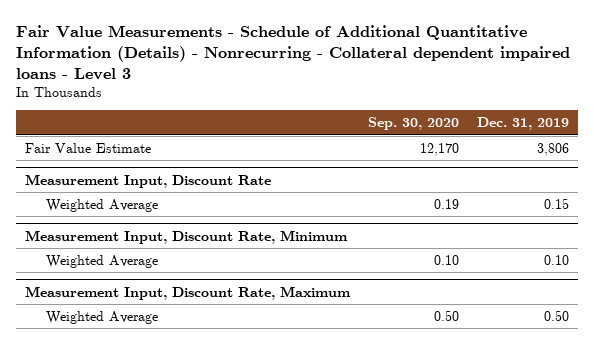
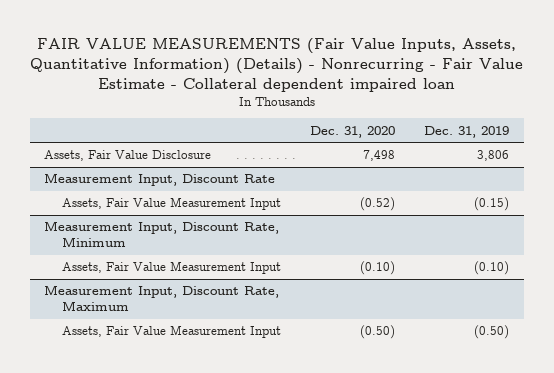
[16,25,571,80] Fair Value Measurements - Schedule of Additional Quantitative Information (Details) - Nonrecurring - Collateral dependent impaired loans - Level 3 -> [29,38,523,92] FAIR VALUE MEASUREMENTS (Fair Value Inputs, Assets, Quantitative Information) (Details) - Nonrecurring - Fair Value Estimate - Collateral dependent impaired loan
[367,117,459,131] Sep. 30, 2020 -> none
none -> [310,125,396,138] Dec. 31, 2020
[25,142,152,153] Fair Value Estimate -> [44,150,212,162] Assets, Fair Value Disclosure
[45,198,158,212] Weighted Average -> none
none -> [62,197,282,211] Assets, Fair Value Measurement Input
[45,254,158,268] Weighted Average -> none
none -> [62,261,282,275] Assets, Fair Value Measurement Input
[45,310,158,324] Weighted Average -> none
none -> [62,325,282,339] Assets, Fair Value Measurement Input

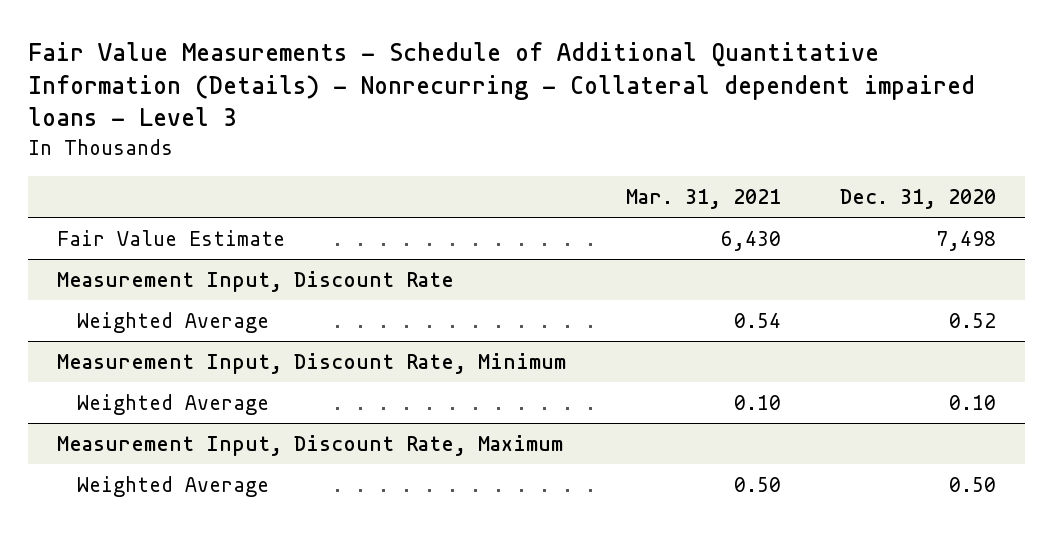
[29,38,523,92] FAIR VALUE MEASUREMENTS (Fair Value Inputs, Assets, Quantitative Information) (Details) - Nonrecurring - Fair Value Estimate - Collateral dependent impaired loan -> [27,41,975,127] Fair Value Measurements - Schedule of Additional Quantitative Information (Details) - Nonrecurring - Collateral dependent impaired loans - Level 3
[424,125,510,138] Dec. 31, 2019 -> none
none -> [625,188,781,209] Mar. 31, 2021
[44,150,212,162] Assets, Fair Value Disclosure -> [57,229,286,246] Fair Value Estimate
[62,197,282,211] Assets, Fair Value Measurement Input -> none
none -> [77,311,270,333] Weighted Average
[62,261,282,275] Assets, Fair Value Measurement Input -> none
none -> [77,393,270,415] Weighted Average
[62,325,282,339] Assets, Fair Value Measurement Input -> none
none -> [77,475,270,497] Weighted Average

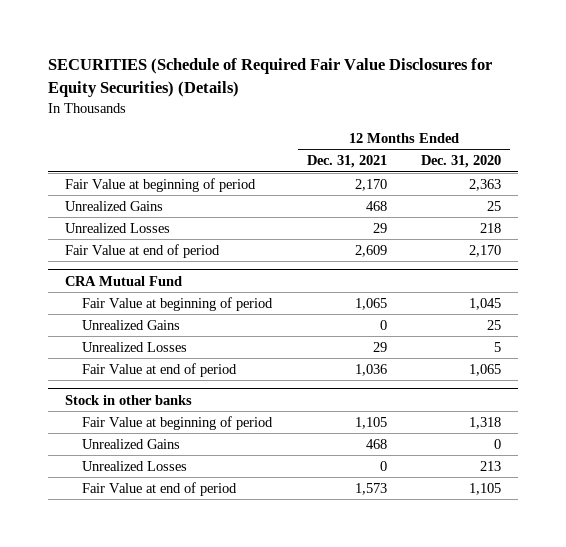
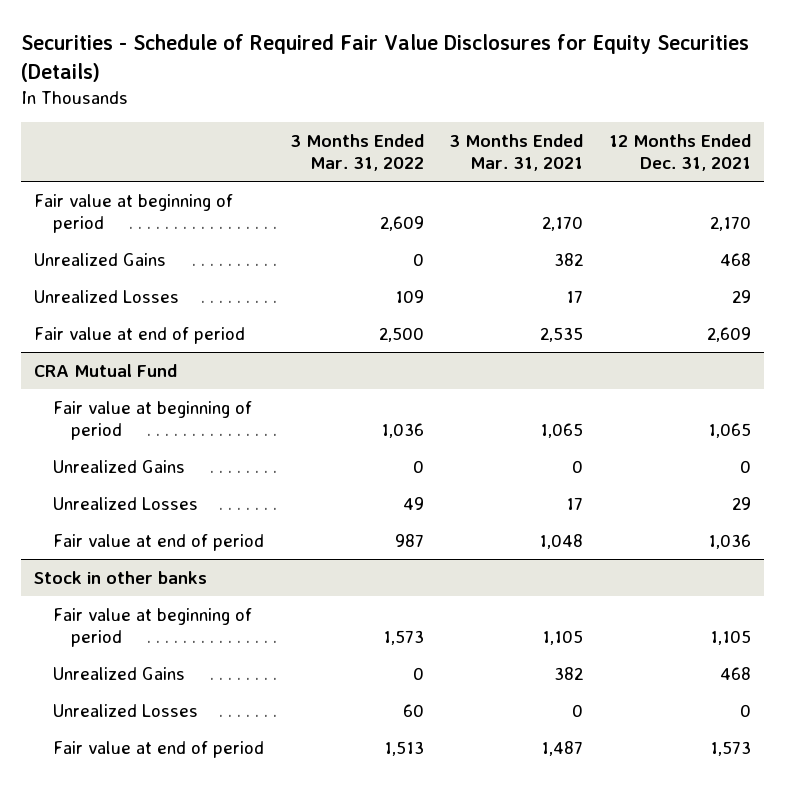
[47,58,492,97] SECURITIES (Schedule of Required Fair Value Disclosures for Equity Securities) (Details) -> [21,34,750,82] Securities - Schedule of Required Fair Value Disclosures for Equity Securities (Details)
[420,155,501,169] Dec. 31, 2020 -> none
none -> [289,133,424,172] 3 Months Ended Mar. 31, 2022
none -> [449,133,584,172] 3 Months Ended Mar. 31, 2021
[65,177,257,192] Fair Value at beginning of period -> [34,193,234,234] Fair value at beginning of period
[65,243,221,258] Fair Value at end of period -> [34,326,246,344] Fair value at end of period
[82,296,274,311] Fair Value at beginning of period -> [52,400,252,441] Fair value at beginning of period
[82,362,238,377] Fair Value at end of period -> [52,533,264,551] Fair value at end of period
[82,415,274,430] Fair Value at beginning of period -> [52,607,252,648] Fair value at beginning of period
[82,481,238,496] Fair Value at end of period -> [52,740,264,758] Fair value at end of period

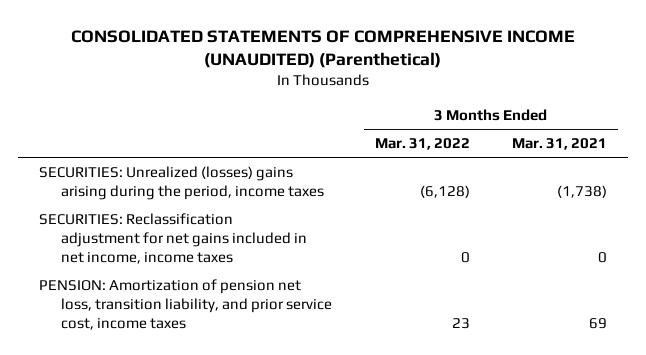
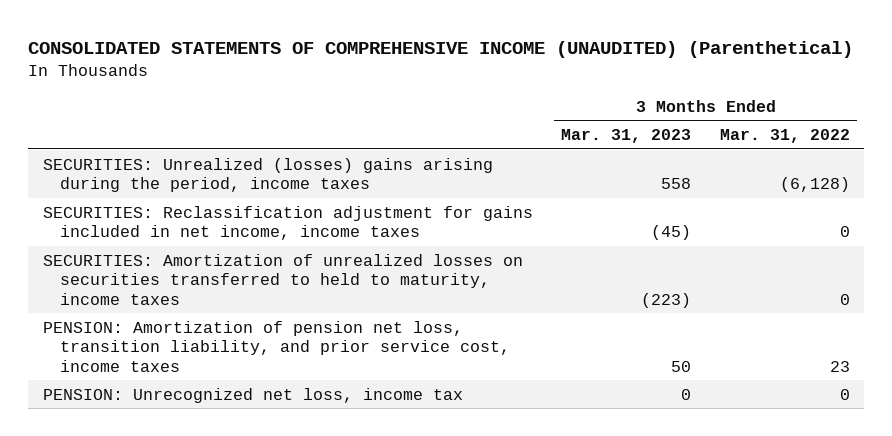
[511,138,607,151] Mar. 31, 2021 -> none
none -> [561,129,692,144] Mar. 31, 2023
[39,213,308,265] SECURITIES: Reclassification adjustment for net gains included in net income, income taxes -> [42,205,533,241] SECURITIES: Reclassification adjustment for gains included in net income, income taxes
none -> [42,253,523,305] SECURITIES: Amortization of unrealized losses on securities transferred to held to maturity, income taxes
none -> [42,387,463,403] PENSION: Unrecognized net loss, income tax

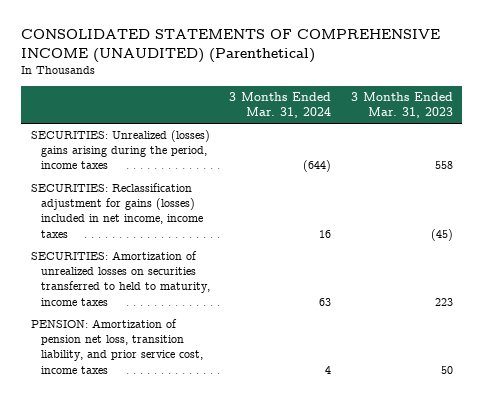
[719,129,850,144] Mar. 31, 2022 -> none
none -> [229,91,332,119] 3 Months Ended Mar. 31, 2024
[42,205,533,241] SECURITIES: Reclassification adjustment for gains included in net income, income taxes -> [30,183,204,238] SECURITIES: Reclassification adjustment for gains (losses) included in net income, income taxes
[641,292,692,308] (223) -> [434,297,453,306] 223
[42,387,463,403] PENSION: Unrecognized net loss, income tax -> none

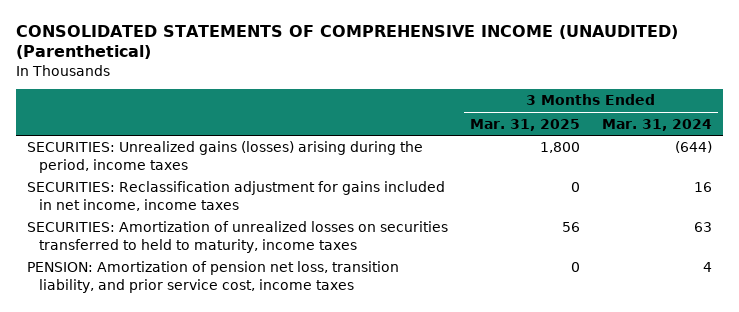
[350,91,453,119] 3 Months Ended Mar. 31, 2023 -> none
none -> [469,118,580,131] Mar. 31, 2025
[30,130,210,170] SECURITIES: Unrealized (losses) gains arising during the period, income taxes -> [26,141,423,173] SECURITIES: Unrealized gains (losses) arising during the period, income taxes
[30,183,204,238] SECURITIES: Reclassification adjustment for gains (losses) included in net income, income taxes -> [26,181,445,211] SECURITIES: Reclassification adjustment for gains included in net income, income taxes

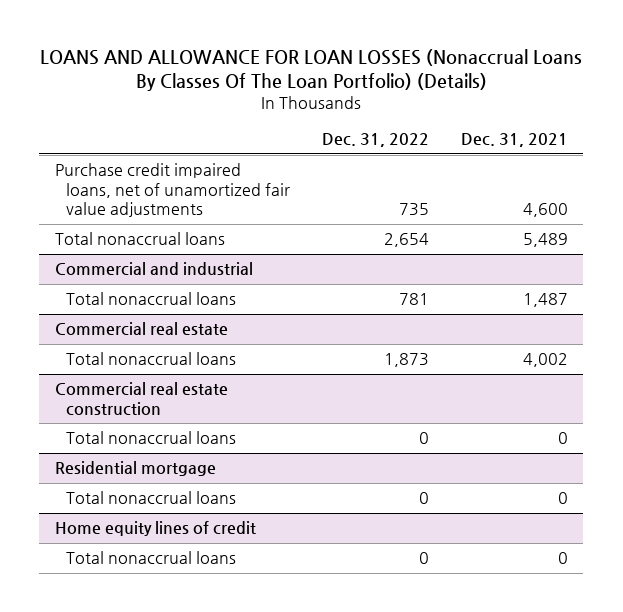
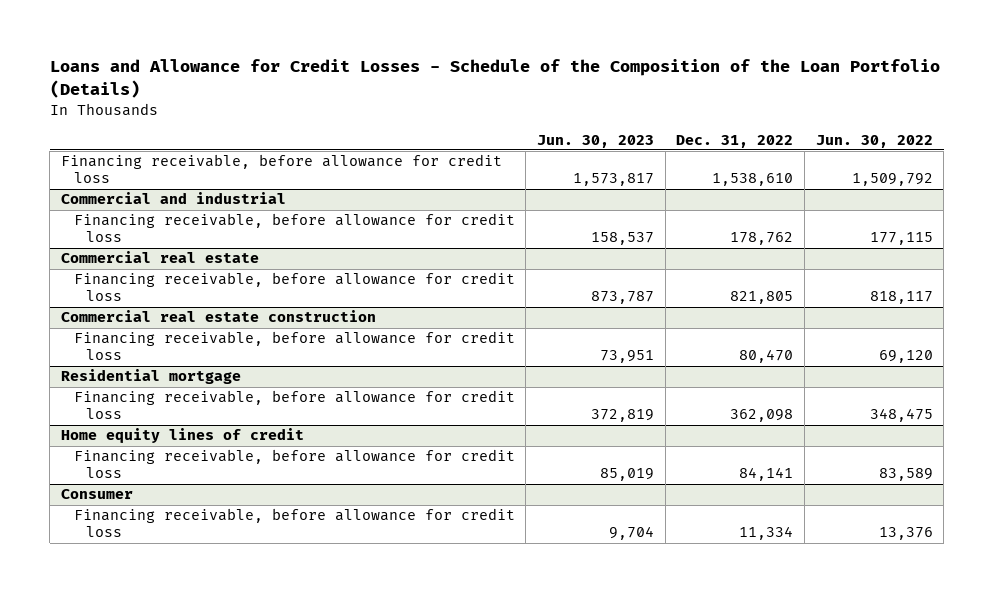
[40,49,583,92] LOANS AND ALLOWANCE FOR LOAN LOSSES (Nonaccrual Loans By Classes Of The Loan Portfolio) (Details) -> [49,59,940,98] Loans and Allowance for Credit Losses - Schedule of the Composition of the Loan Portfolio (Details)
[460,133,568,148] Dec. 31, 2021 -> none
none -> [536,134,654,148] Jun. 30, 2023
none -> [815,134,933,148] Jun. 30, 2022
[55,163,291,218] Purchase credit impaired loans, net of unamortized fair value adjustments -> none
[55,232,226,246] Total nonaccrual loans -> none
none -> [61,154,503,184] Financing receivable, before allowance for credit loss
[66,292,237,306] Total nonaccrual loans -> none
none -> [73,213,515,243] Financing receivable, before allowance for credit loss
[66,352,237,366] Total nonaccrual loans -> none
none -> [73,272,515,302] Financing receivable, before allowance for credit loss
[66,431,237,445] Total nonaccrual loans -> none
none -> [73,331,515,361] Financing receivable, before allowance for credit loss
[66,491,237,505] Total nonaccrual loans -> none
none -> [73,390,515,420] Financing receivable, before allowance for credit loss
[66,551,237,565] Total nonaccrual loans -> none
none -> [73,449,515,479] Financing receivable, before allowance for credit loss
none -> [61,489,134,500] Consumer
none -> [73,508,515,538] Financing receivable, before allowance for credit loss

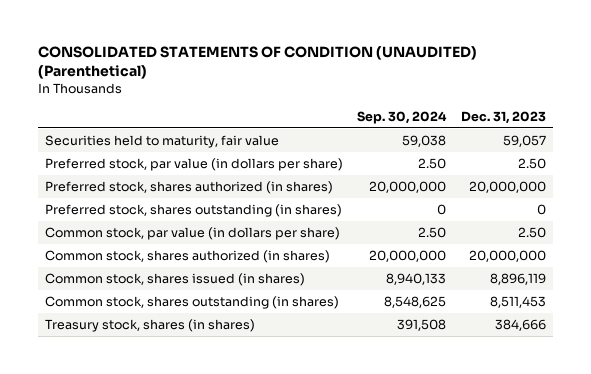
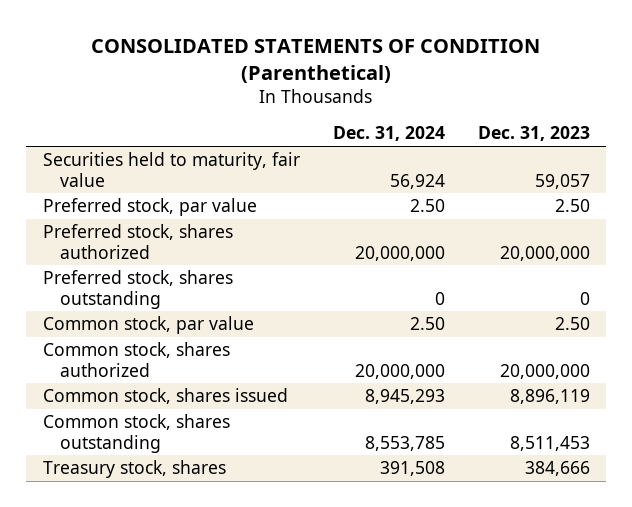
[37,45,477,80] CONSOLIDATED STATEMENTS OF CONDITION (UNAUDITED) (Parenthetical) -> [91,38,541,83] CONSOLIDATED STATEMENTS OF CONDITION (Parenthetical)
[357,110,448,124] Sep. 30, 2024 -> none
none -> [332,126,445,142] Dec. 31, 2024
[45,157,344,171] Preferred stock, par value (in dollars per share) -> [42,198,257,217] Preferred stock, par value
[45,180,334,194] Preferred stock, shares authorized (in shares) -> [42,224,233,259] Preferred stock, shares authorized
[45,203,343,217] Preferred stock, shares outstanding (in shares) -> [42,270,233,309] Preferred stock, shares outstanding
[45,226,341,240] Common stock, par value (in dollars per share) -> [42,316,254,335] Common stock, par value
[45,249,331,263] Common stock, shares authorized (in shares) -> [42,342,230,377] Common stock, shares authorized
[45,272,306,286] Common stock, shares issued (in shares) -> [42,388,288,405] Common stock, shares issued
[45,295,340,309] Common stock, shares outstanding (in shares) -> [42,414,230,453] Common stock, shares outstanding
[45,318,256,332] Treasury stock, shares (in shares) -> [42,460,226,479] Treasury stock, shares

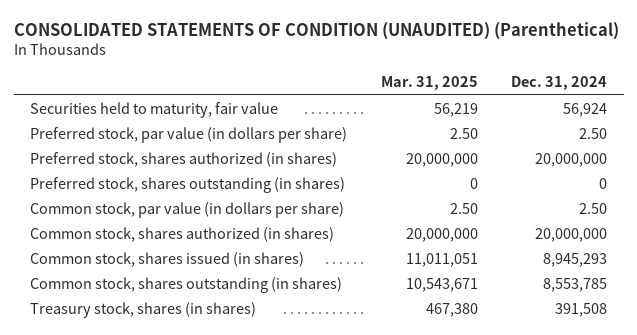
[91,38,541,83] CONSOLIDATED STATEMENTS OF CONDITION (Parenthetical) -> [13,21,619,40] CONSOLIDATED STATEMENTS OF CONDITION (UNAUDITED) (Parenthetical)
[477,126,590,142] Dec. 31, 2023 -> none
none -> [380,76,478,91] Mar. 31, 2025
[42,198,257,217] Preferred stock, par value -> [30,126,348,143] Preferred stock, par value (in dollars per share)
[42,224,233,259] Preferred stock, shares authorized -> [30,151,338,167] Preferred stock, shares authorized (in shares)
[42,270,233,309] Preferred stock, shares outstanding -> [30,176,346,193] Preferred stock, shares outstanding (in shares)
[42,316,254,335] Common stock, par value -> [30,201,345,218] Common stock, par value (in dollars per share)
[42,342,230,377] Common stock, shares authorized -> [30,226,335,242] Common stock, shares authorized (in shares)
[42,388,288,405] Common stock, shares issued -> [30,251,305,267] Common stock, shares issued (in shares)
[42,414,230,453] Common stock, shares outstanding -> [30,276,343,293] Common stock, shares outstanding (in shares)
[42,460,226,479] Treasury stock, shares -> [30,301,257,318] Treasury stock, shares (in shares)

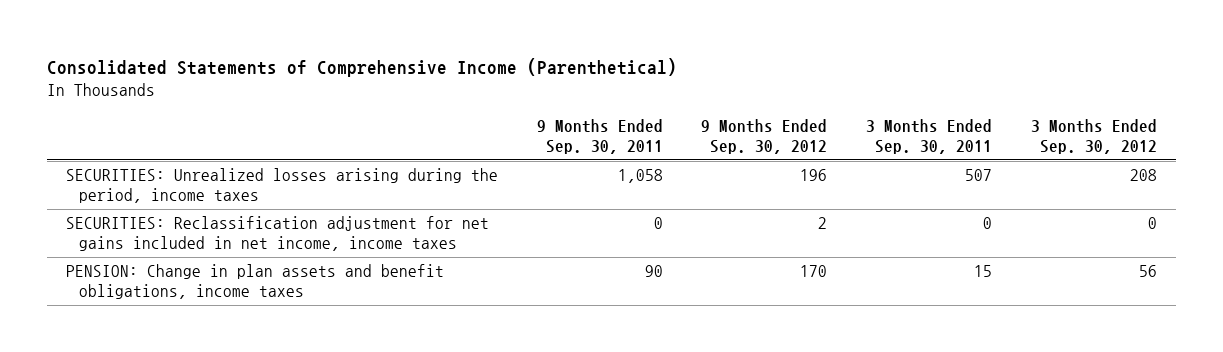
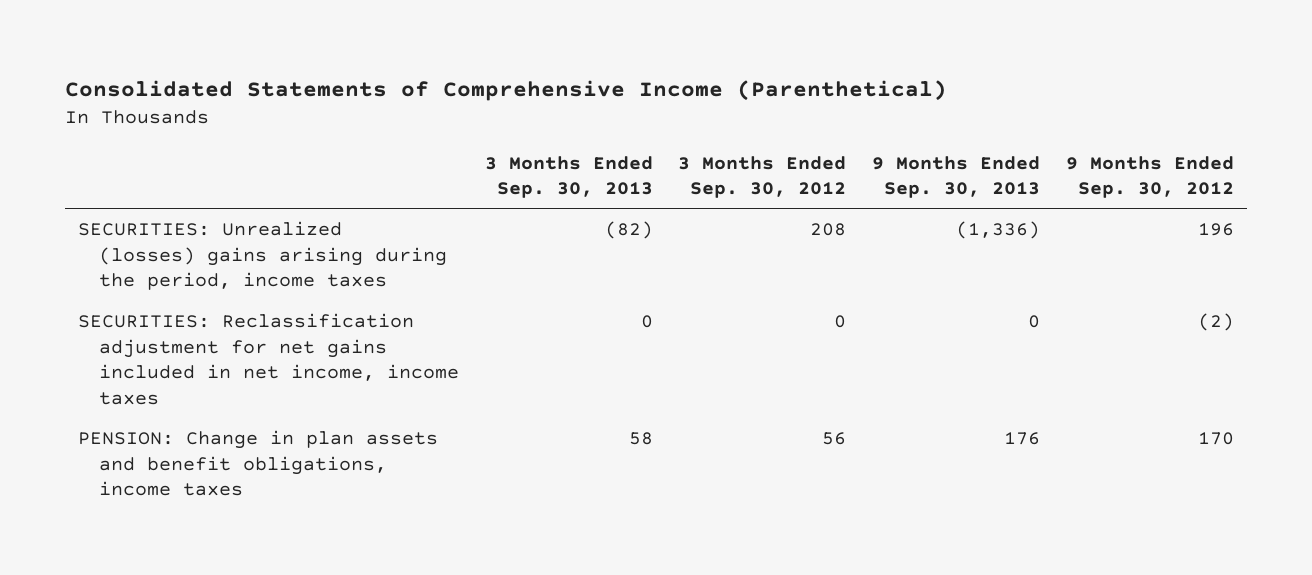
[536,119,663,155] 9 Months Ended Sep. 30, 2011 -> none
[866,119,993,155] 3 Months Ended Sep. 30, 2011 -> none
none -> [484,155,653,199] 3 Months Ended Sep. 30, 2013
none -> [872,155,1041,199] 9 Months Ended Sep. 30, 2013
[66,168,499,204] SECURITIES: Unrealized losses arising during the period, income taxes -> [77,220,447,291] SECURITIES: Unrealized (losses) gains arising during the period, income taxes
[818,217,828,230] 2 -> [1198,312,1235,331] (2)

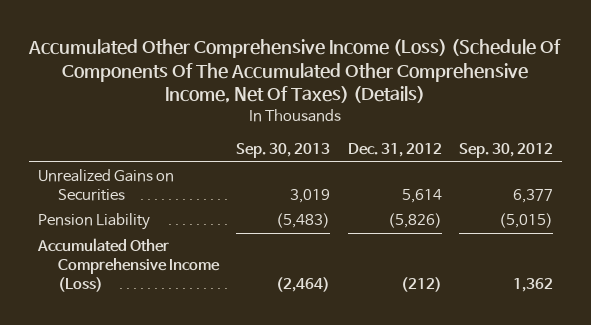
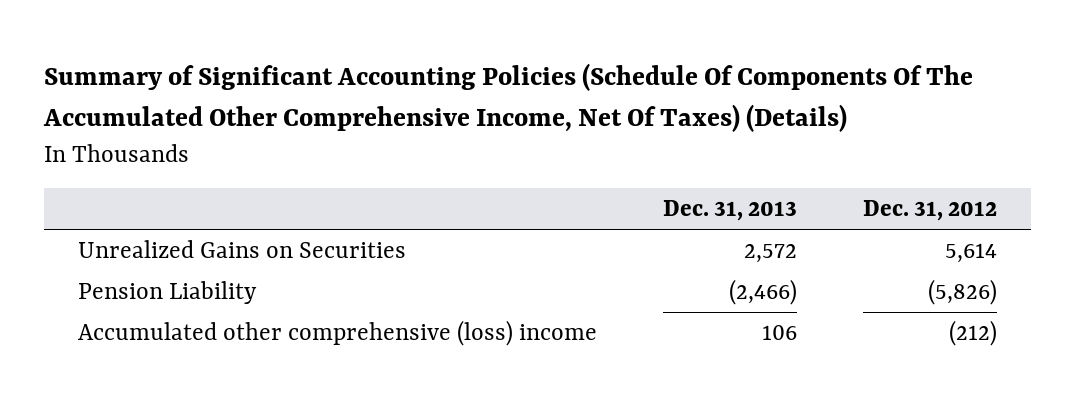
[28,39,562,104] Accumulated Other Comprehensive Income (Loss) (Schedule Of Components Of The Accumulated Other Comprehensive Income, Net Of Taxes) (Details) -> [43,63,974,133] Summary of Significant Accounting Policies (Schedule Of Components Of The Accumulated Other Comprehensive Income, Net Of Taxes) (Details)
[236,143,331,159] Sep. 30, 2013 -> none
[458,143,553,159] Sep. 30, 2012 -> none
none -> [662,200,797,222] Dec. 31, 2013
[37,238,221,292] Accumulated Other Comprehensive Income (Loss) -> [77,320,597,347] Accumulated other comprehensive (loss) income

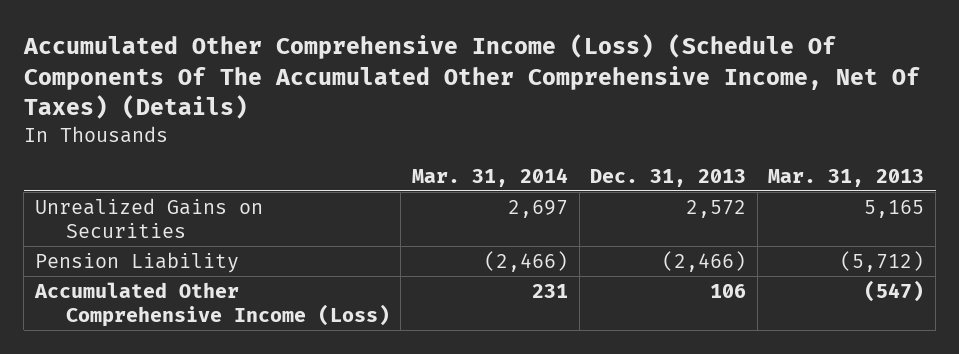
[43,63,974,133] Summary of Significant Accounting Policies (Schedule Of Components Of The Accumulated Other Comprehensive Income, Net Of Taxes) (Details) -> [22,34,920,120] Accumulated Other Comprehensive Income (Loss) (Schedule Of Components Of The Accumulated Other Comprehensive Income, Net Of Taxes) (Details)
[863,200,998,222] Dec. 31, 2012 -> none
none -> [411,167,568,187] Mar. 31, 2014
none -> [768,168,925,187] Mar. 31, 2013
[77,320,597,347] Accumulated other comprehensive (loss) income -> [33,281,390,328] Accumulated Other Comprehensive Income (Loss)

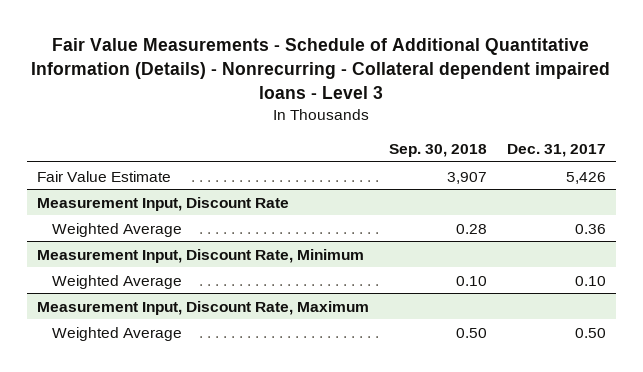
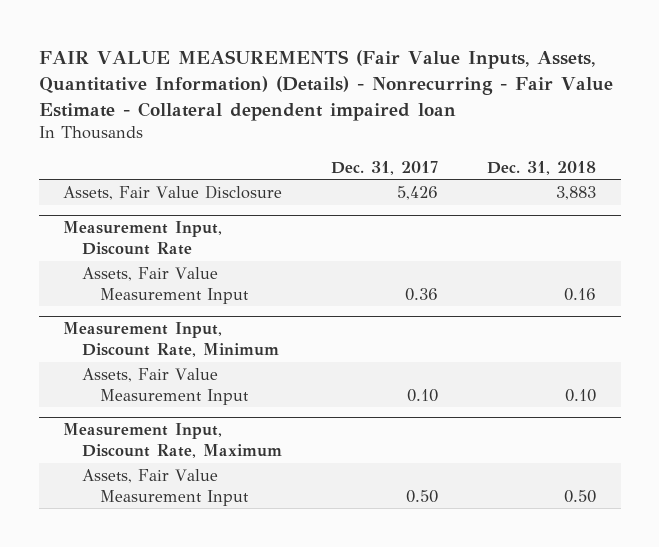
[31,38,611,99] Fair Value Measurements - Schedule of Additional Quantitative Information (Details) - Nonrecurring - Collateral dependent impaired loans - Level 3 -> [38,50,613,121] FAIR VALUE MEASUREMENTS (Fair Value Inputs, Assets, Quantitative Information) (Details) - Nonrecurring - Fair Value Estimate - Collateral dependent impaired loan
[388,143,487,157] Sep. 30, 2018 -> none
none -> [487,160,597,175] Dec. 31, 2018
[37,170,172,182] Fair Value Estimate -> [63,185,283,201] Assets, Fair Value Disclosure
[51,222,182,237] Weighted Average -> [81,267,250,304] Assets, Fair Value Measurement Input
[51,274,182,289] Weighted Average -> [81,368,250,405] Assets, Fair Value Measurement Input
[51,326,182,341] Weighted Average -> [81,469,250,506] Assets, Fair Value Measurement Input

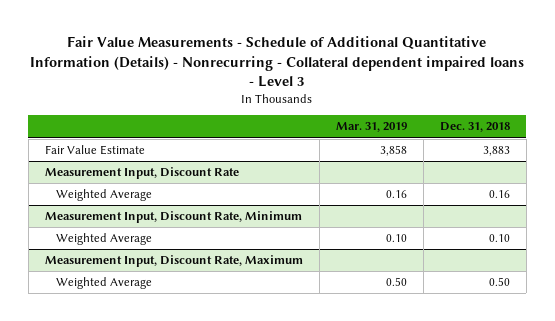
[38,50,613,121] FAIR VALUE MEASUREMENTS (Fair Value Inputs, Assets, Quantitative Information) (Details) - Nonrecurring - Fair Value Estimate - Collateral dependent impaired loan -> [30,36,525,88] Fair Value Measurements - Schedule of Additional Quantitative Information (Details) - Nonrecurring - Collateral dependent impaired loans - Level 3
[331,160,439,175] Dec. 31, 2017 -> none
none -> [335,122,407,133] Mar. 31, 2019
[63,185,283,201] Assets, Fair Value Disclosure -> [44,145,145,156] Fair Value Estimate
[81,267,250,304] Assets, Fair Value Measurement Input -> [56,189,153,202] Weighted Average
[81,368,250,405] Assets, Fair Value Measurement Input -> [56,233,153,246] Weighted Average
[81,469,250,506] Assets, Fair Value Measurement Input -> [56,277,153,290] Weighted Average

